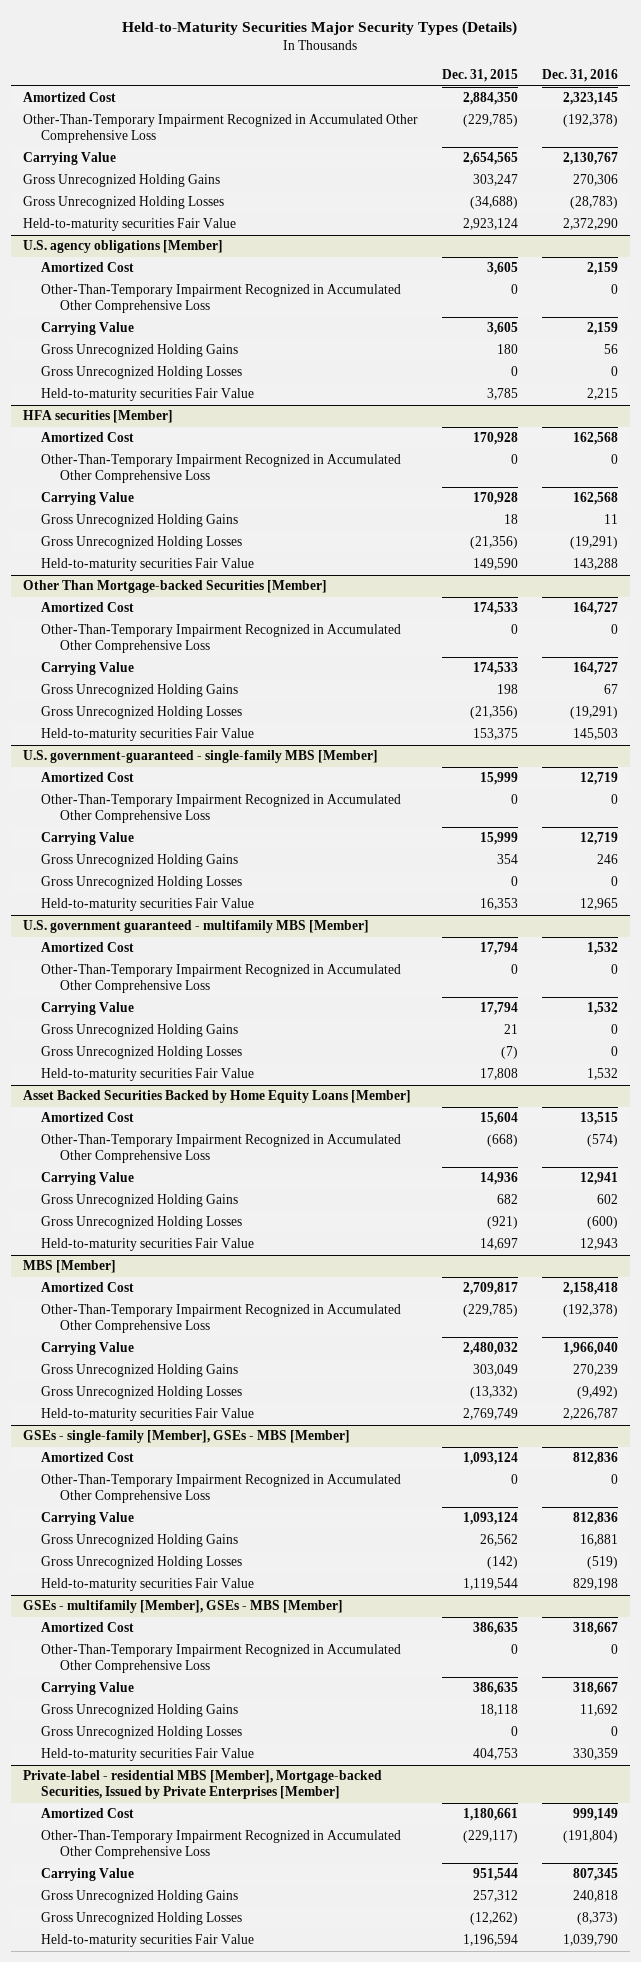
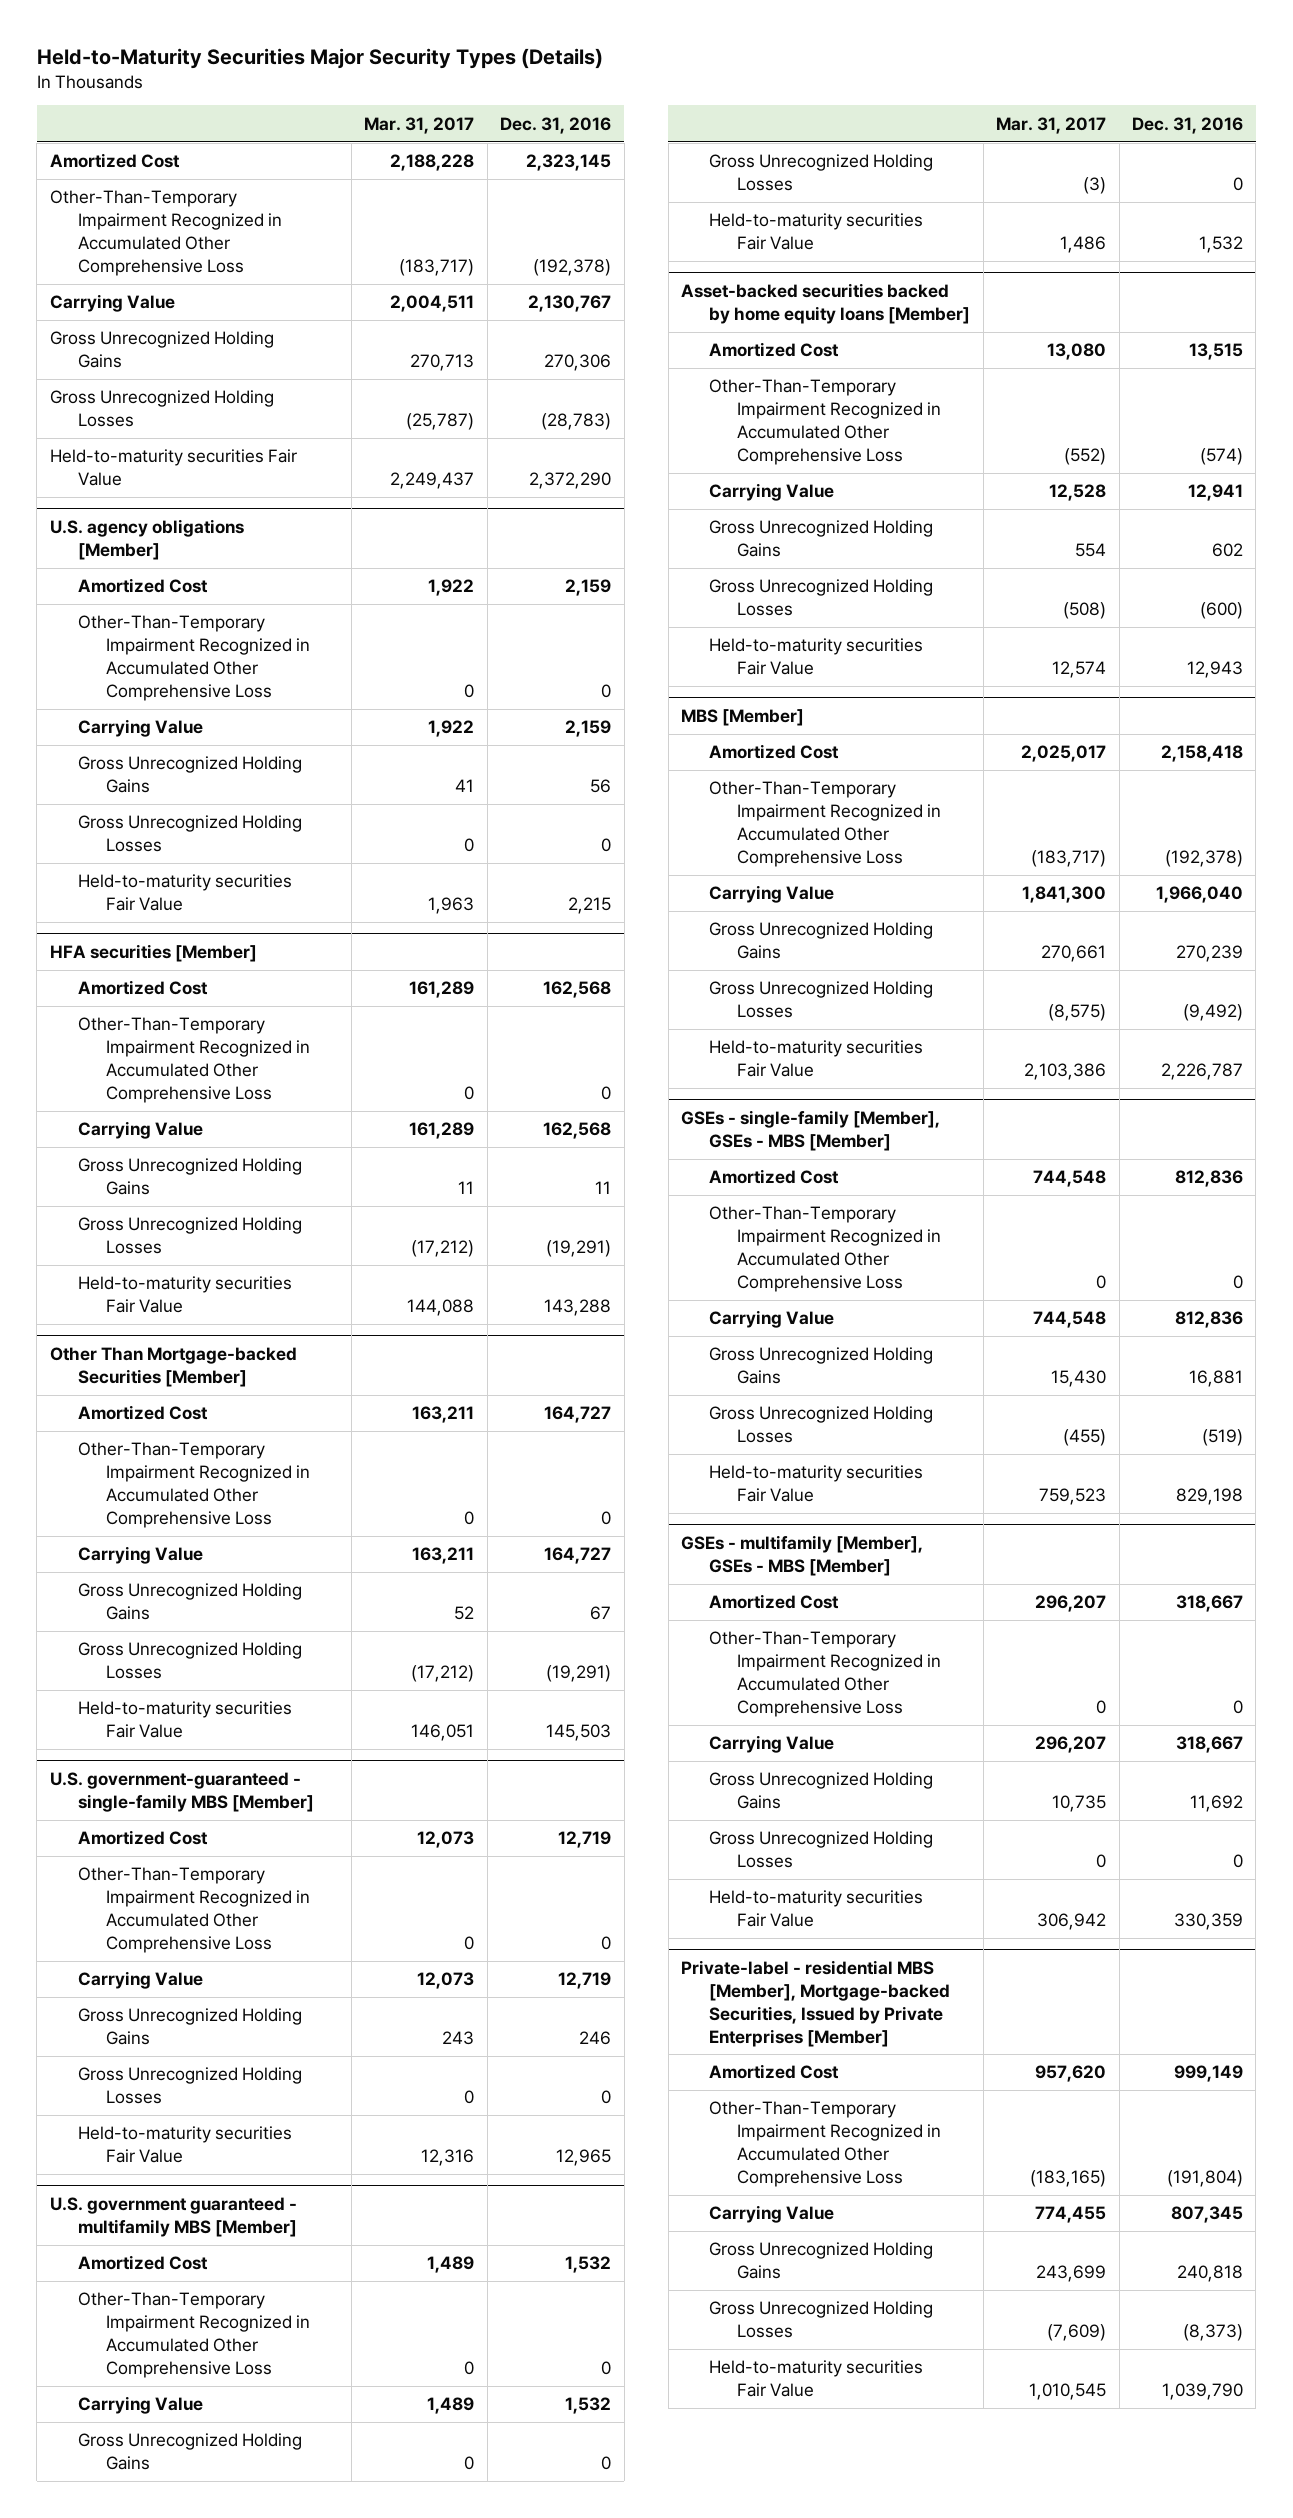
[441,68,518,82] Dec. 31, 2015 -> none
none -> [364,116,475,134] Mar. 31, 2017
[22,1090,411,1104] Asset Backed Securities Backed by Home Equity Loans [Member] -> [681,282,971,324] Asset-backed securities backed by home equity loans [Member]

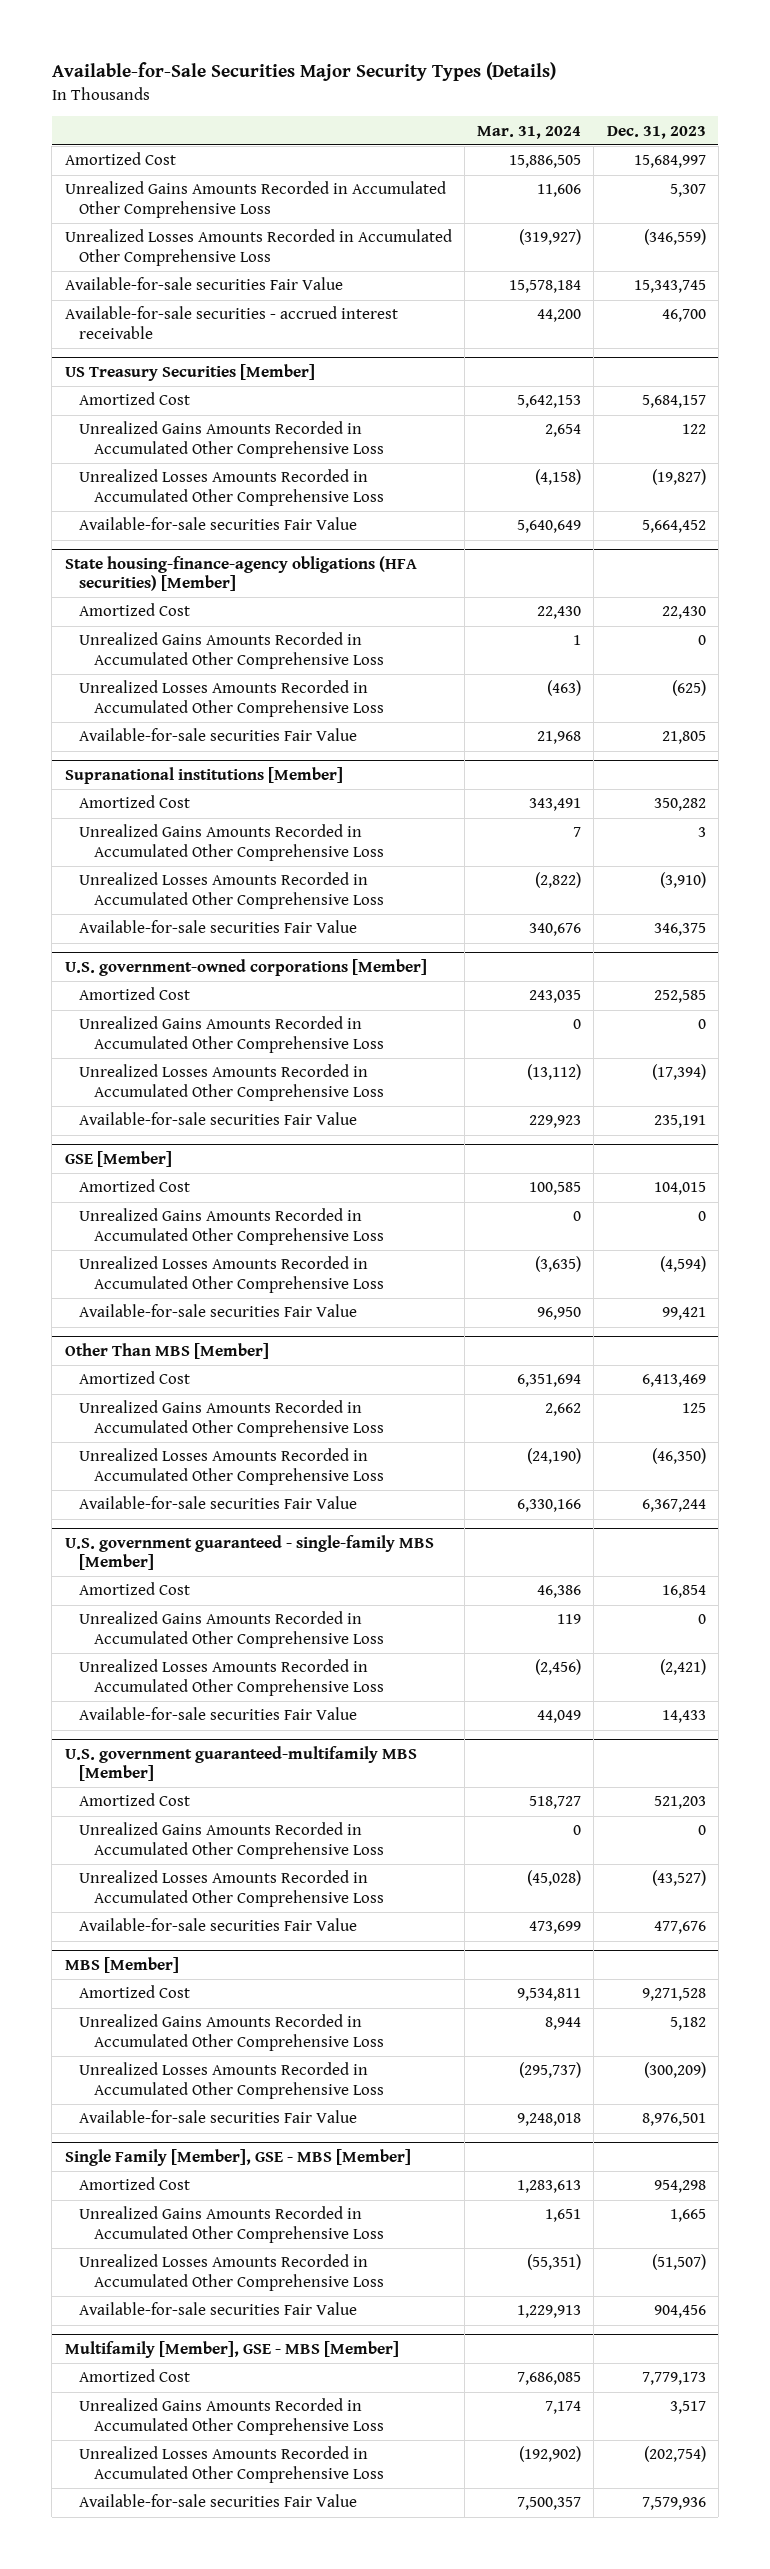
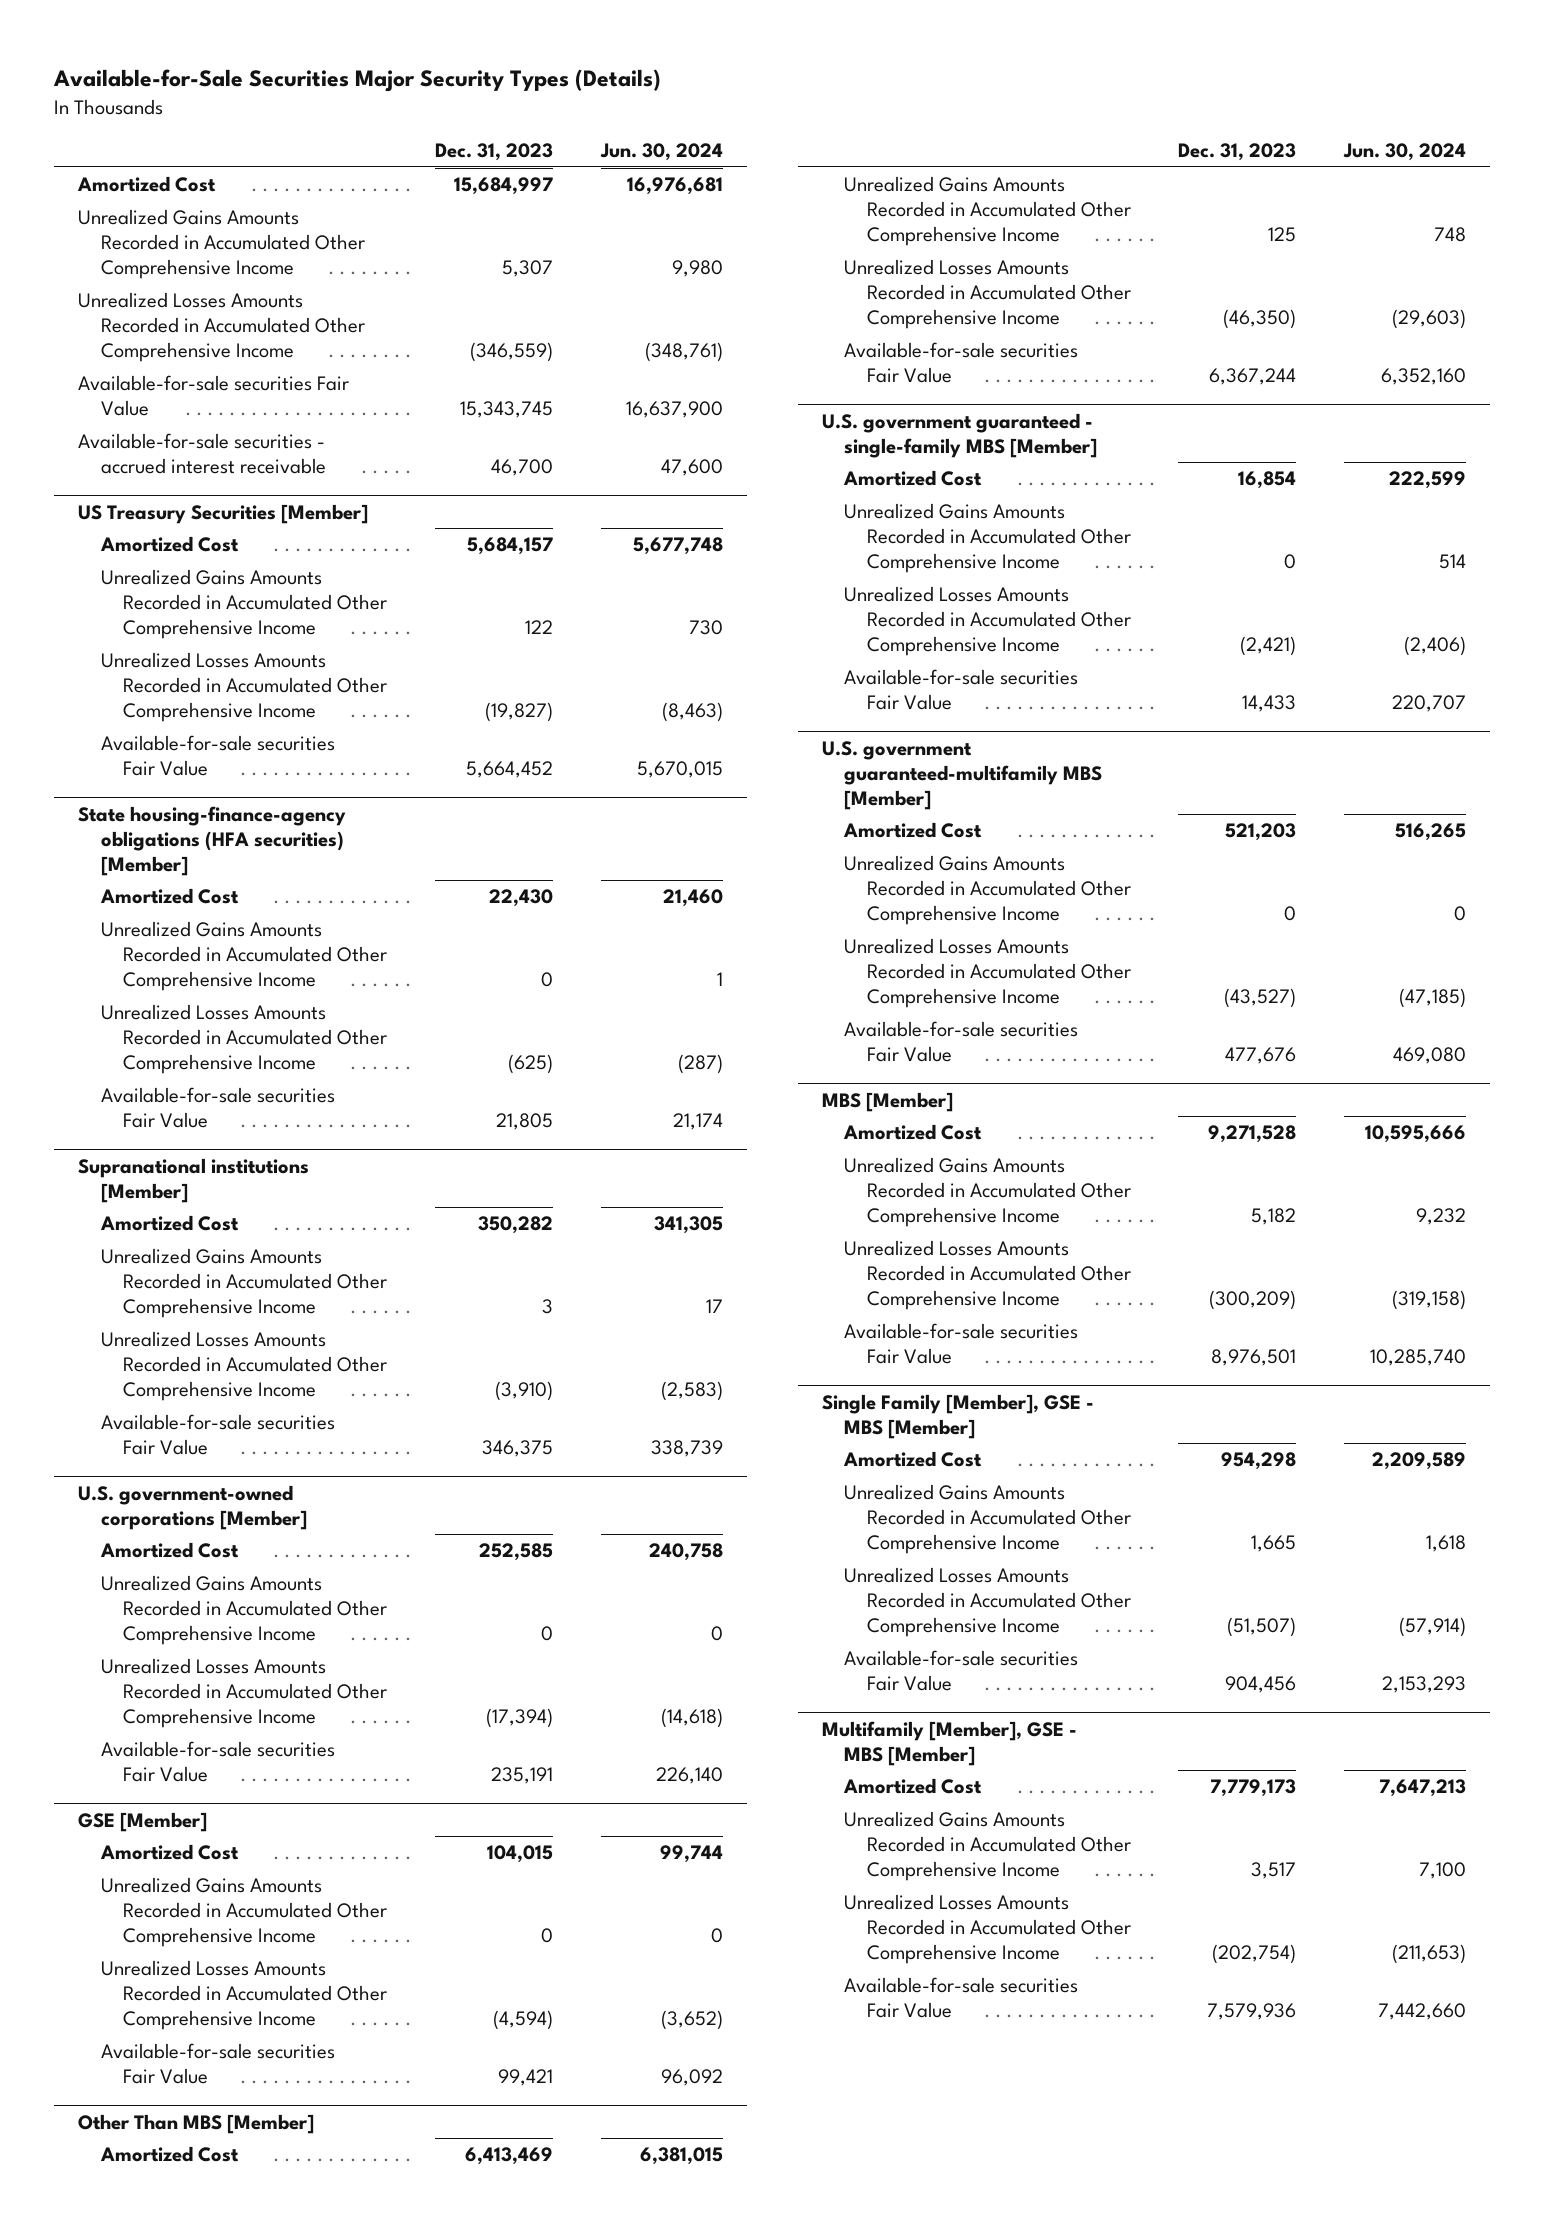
[477,125,582,139] Mar. 31, 2024 -> none
none -> [599,143,723,162] Jun. 30, 2024
[64,181,446,218] Unrealized Gains Amounts Recorded in Accumulated Other Comprehensive Loss -> [78,209,365,280] Unrealized Gains Amounts Recorded in Accumulated Other Comprehensive Income
[64,229,452,266] Unrealized Losses Amounts Recorded in Accumulated Other Comprehensive Loss -> [78,292,365,363] Unrealized Losses Amounts Recorded in Accumulated Other Comprehensive Income
[79,421,384,458] Unrealized Gains Amounts Recorded in Accumulated Other Comprehensive Loss -> [100,569,388,640] Unrealized Gains Amounts Recorded in Accumulated Other Comprehensive Income
[79,469,384,506] Unrealized Losses Amounts Recorded in Accumulated Other Comprehensive Loss -> [100,652,388,723] Unrealized Losses Amounts Recorded in Accumulated Other Comprehensive Income
[79,632,384,669] Unrealized Gains Amounts Recorded in Accumulated Other Comprehensive Loss -> [100,921,388,992] Unrealized Gains Amounts Recorded in Accumulated Other Comprehensive Income
[79,680,384,717] Unrealized Losses Amounts Recorded in Accumulated Other Comprehensive Loss -> [100,1004,388,1075] Unrealized Losses Amounts Recorded in Accumulated Other Comprehensive Income
[79,824,384,861] Unrealized Gains Amounts Recorded in Accumulated Other Comprehensive Loss -> [100,1248,388,1319] Unrealized Gains Amounts Recorded in Accumulated Other Comprehensive Income
[79,872,384,909] Unrealized Losses Amounts Recorded in Accumulated Other Comprehensive Loss -> [100,1331,388,1402] Unrealized Losses Amounts Recorded in Accumulated Other Comprehensive Income
[79,1016,384,1053] Unrealized Gains Amounts Recorded in Accumulated Other Comprehensive Loss -> [100,1575,388,1646] Unrealized Gains Amounts Recorded in Accumulated Other Comprehensive Income
[79,1064,384,1101] Unrealized Losses Amounts Recorded in Accumulated Other Comprehensive Loss -> [100,1658,388,1729] Unrealized Losses Amounts Recorded in Accumulated Other Comprehensive Income
[79,1208,384,1245] Unrealized Gains Amounts Recorded in Accumulated Other Comprehensive Loss -> [100,1877,388,1948] Unrealized Gains Amounts Recorded in Accumulated Other Comprehensive Income
[79,1256,384,1293] Unrealized Losses Amounts Recorded in Accumulated Other Comprehensive Loss -> [100,1960,388,2031] Unrealized Losses Amounts Recorded in Accumulated Other Comprehensive Income
[79,1400,384,1437] Unrealized Gains Amounts Recorded in Accumulated Other Comprehensive Loss -> [844,176,1131,247] Unrealized Gains Amounts Recorded in Accumulated Other Comprehensive Income
[79,1448,384,1485] Unrealized Losses Amounts Recorded in Accumulated Other Comprehensive Loss -> [844,259,1131,330] Unrealized Losses Amounts Recorded in Accumulated Other Comprehensive Income
[79,1611,384,1648] Unrealized Gains Amounts Recorded in Accumulated Other Comprehensive Loss -> [844,503,1131,574] Unrealized Gains Amounts Recorded in Accumulated Other Comprehensive Income
[79,1659,384,1696] Unrealized Losses Amounts Recorded in Accumulated Other Comprehensive Loss -> [844,586,1131,657] Unrealized Losses Amounts Recorded in Accumulated Other Comprehensive Income
[79,1822,384,1859] Unrealized Gains Amounts Recorded in Accumulated Other Comprehensive Loss -> [844,855,1131,926] Unrealized Gains Amounts Recorded in Accumulated Other Comprehensive Income
[79,1870,384,1907] Unrealized Losses Amounts Recorded in Accumulated Other Comprehensive Loss -> [844,938,1131,1009] Unrealized Losses Amounts Recorded in Accumulated Other Comprehensive Income
[79,2014,384,2051] Unrealized Gains Amounts Recorded in Accumulated Other Comprehensive Loss -> [844,1157,1131,1228] Unrealized Gains Amounts Recorded in Accumulated Other Comprehensive Income
[79,2062,384,2099] Unrealized Losses Amounts Recorded in Accumulated Other Comprehensive Loss -> [844,1240,1131,1311] Unrealized Losses Amounts Recorded in Accumulated Other Comprehensive Income
[79,2206,384,2243] Unrealized Gains Amounts Recorded in Accumulated Other Comprehensive Loss -> [844,1484,1131,1555] Unrealized Gains Amounts Recorded in Accumulated Other Comprehensive Income
[79,2254,384,2291] Unrealized Losses Amounts Recorded in Accumulated Other Comprehensive Loss -> [844,1567,1131,1638] Unrealized Losses Amounts Recorded in Accumulated Other Comprehensive Income
[79,2398,384,2435] Unrealized Gains Amounts Recorded in Accumulated Other Comprehensive Loss -> [844,1811,1131,1882] Unrealized Gains Amounts Recorded in Accumulated Other Comprehensive Income
[79,2446,384,2483] Unrealized Losses Amounts Recorded in Accumulated Other Comprehensive Loss -> [844,1894,1131,1965] Unrealized Losses Amounts Recorded in Accumulated Other Comprehensive Income

